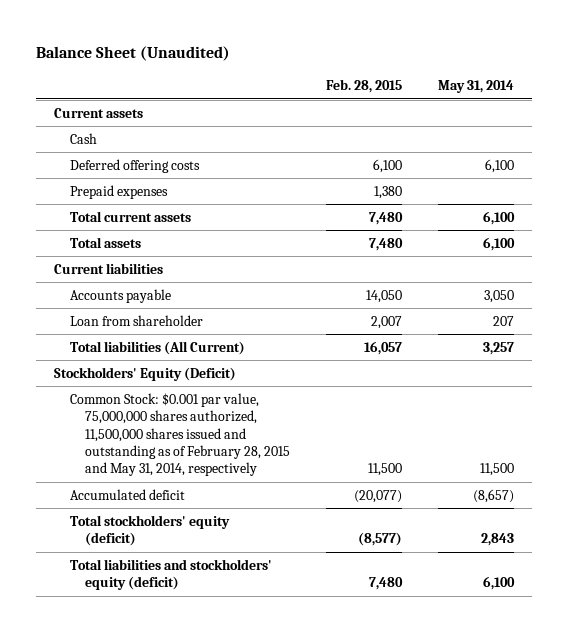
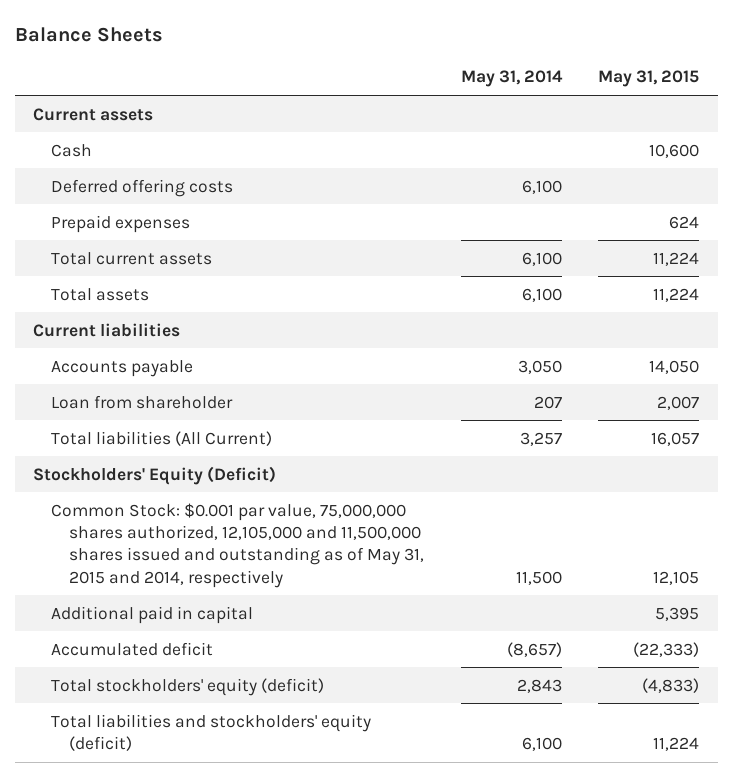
[36,46,231,62] Balance Sheet (Unaudited) -> [14,27,163,43] Balance Sheets
[326,79,403,94] Feb. 28, 2015 -> none
none -> [598,70,700,88] May 31, 2015
[69,392,291,477] Common Stock: $0.001 par value, 75,000,000 shares authorized, 11,500,000 shares issued and outstanding as of February 28, 2015 and May 31, 2014, respectively -> [50,502,425,588] Common Stock: $0.001 par value, 75,000,000 shares authorized, 12,105,000 and 11,500,000 shares issued and outstanding as of May 31, 2015 and 2014, respectively
none -> [50,605,253,624] Additional paid in capital

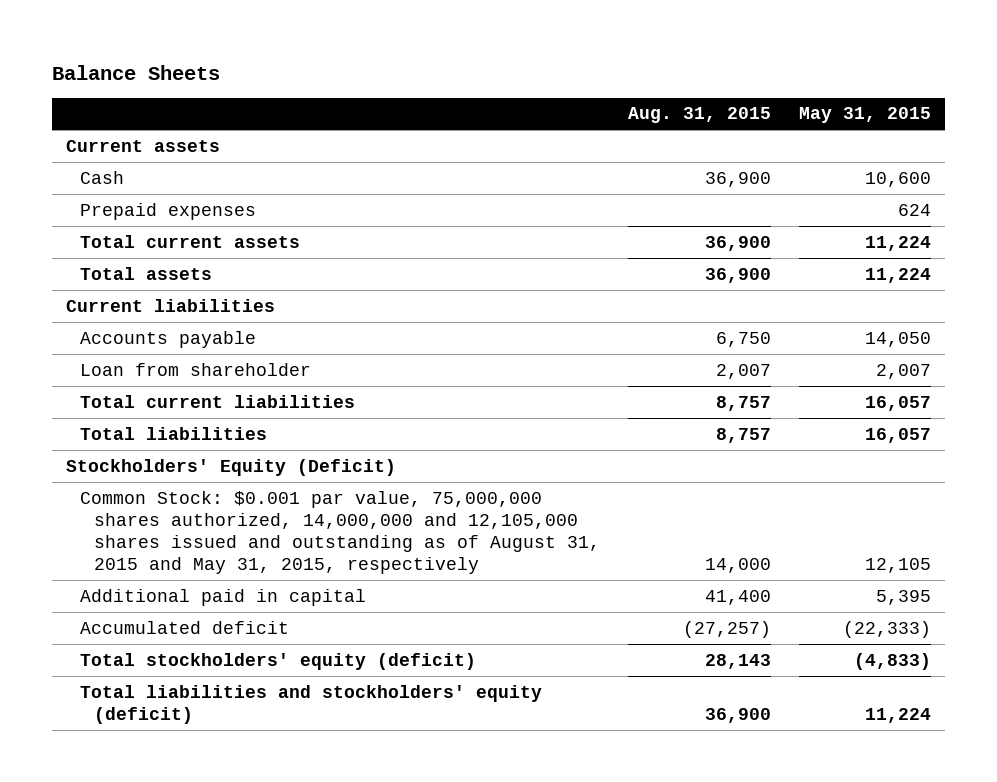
[460,70,563,88] May 31, 2014 -> none
none -> [627,107,771,124] Aug. 31, 2015
[50,178,233,197] Deferred offering costs -> none
[50,430,272,446] Total liabilities (All Current) -> [79,394,355,408] Total current liabilities
none -> [79,426,267,440] Total liabilities
[50,502,425,588] Common Stock: $0.001 par value, 75,000,000 shares authorized, 12,105,000 and 11,500,000 shares issued and outstanding as of May 31, 2015 and 2014, respectively -> [79,490,600,575] Common Stock: $0.001 par value, 75,000,000 shares authorized, 14,000,000 and 12,105,000 shares issued and outstanding as of August 31, 2015 and May 31, 2015, respectively

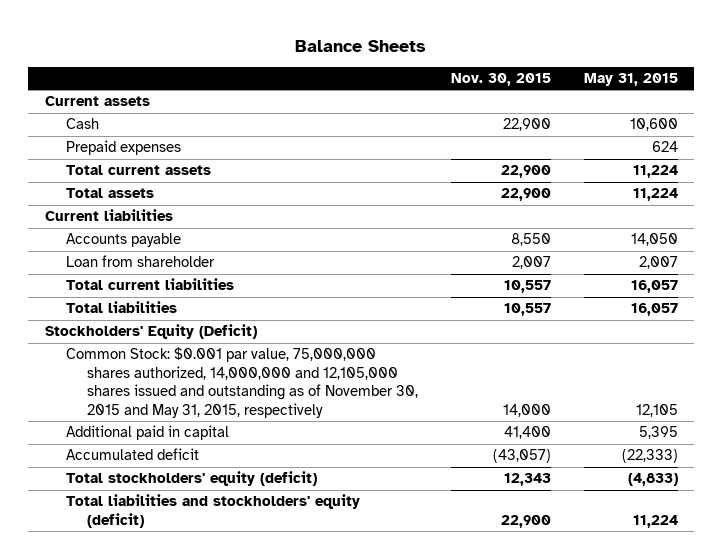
[627,107,771,124] Aug. 31, 2015 -> none
none -> [450,73,551,87] Nov. 30, 2015
[79,490,600,575] Common Stock: $0.001 par value, 75,000,000 shares authorized, 14,000,000 and 12,105,000 shares issued and outstanding as of August 31, 2015 and May 31, 2015, respectively -> [65,347,418,419] Common Stock: $0.001 par value, 75,000,000 shares authorized, 14,000,000 and 12,105,000 shares issued and outstanding as of November 30, 2015 and May 31, 2015, respectively

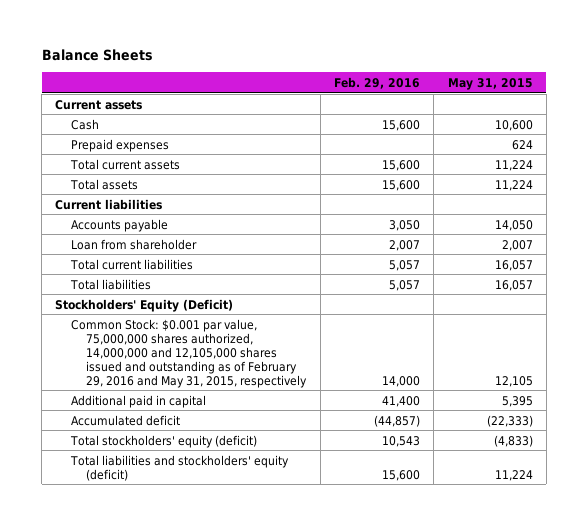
[450,73,551,87] Nov. 30, 2015 -> none
none -> [333,76,420,89] Feb. 29, 2016
[65,347,418,419] Common Stock: $0.001 par value, 75,000,000 shares authorized, 14,000,000 and 12,105,000 shares issued and outstanding as of November 30, 2015 and May 31, 2015, respectively -> [70,318,308,388] Common Stock: $0.001 par value, 75,000,000 shares authorized, 14,000,000 and 12,105,000 shares issued and outstanding as of February 29, 2016 and May 31, 2015, respectively

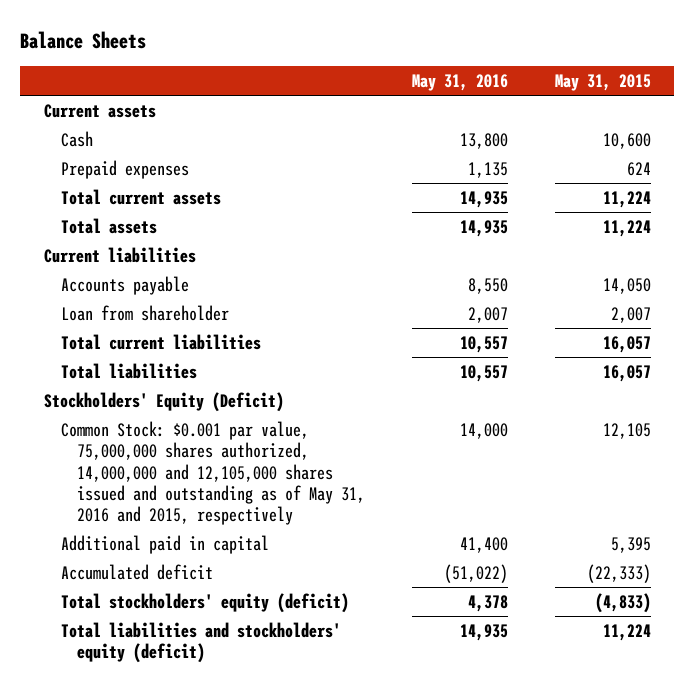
[333,76,420,89] Feb. 29, 2016 -> none
none -> [412,74,509,92] May 31, 2016
[70,318,308,388] Common Stock: $0.001 par value, 75,000,000 shares authorized, 14,000,000 and 12,105,000 shares issued and outstanding as of February 29, 2016 and May 31, 2015, respectively -> [60,420,366,526] Common Stock: $0.001 par value, 75,000,000 shares authorized, 14,000,000 and 12,105,000 shares issued and outstanding as of May 31, 2016 and 2015, respectively

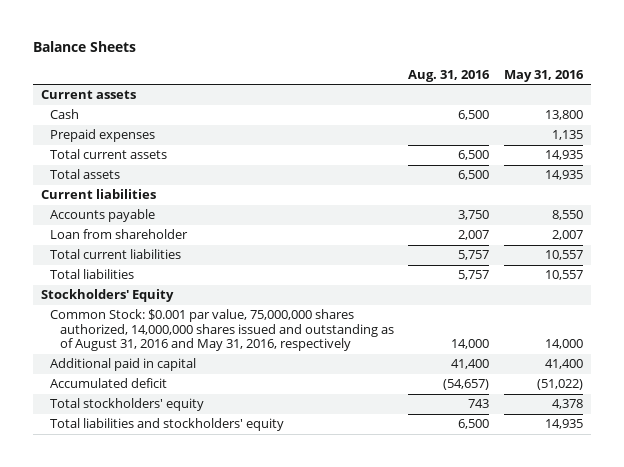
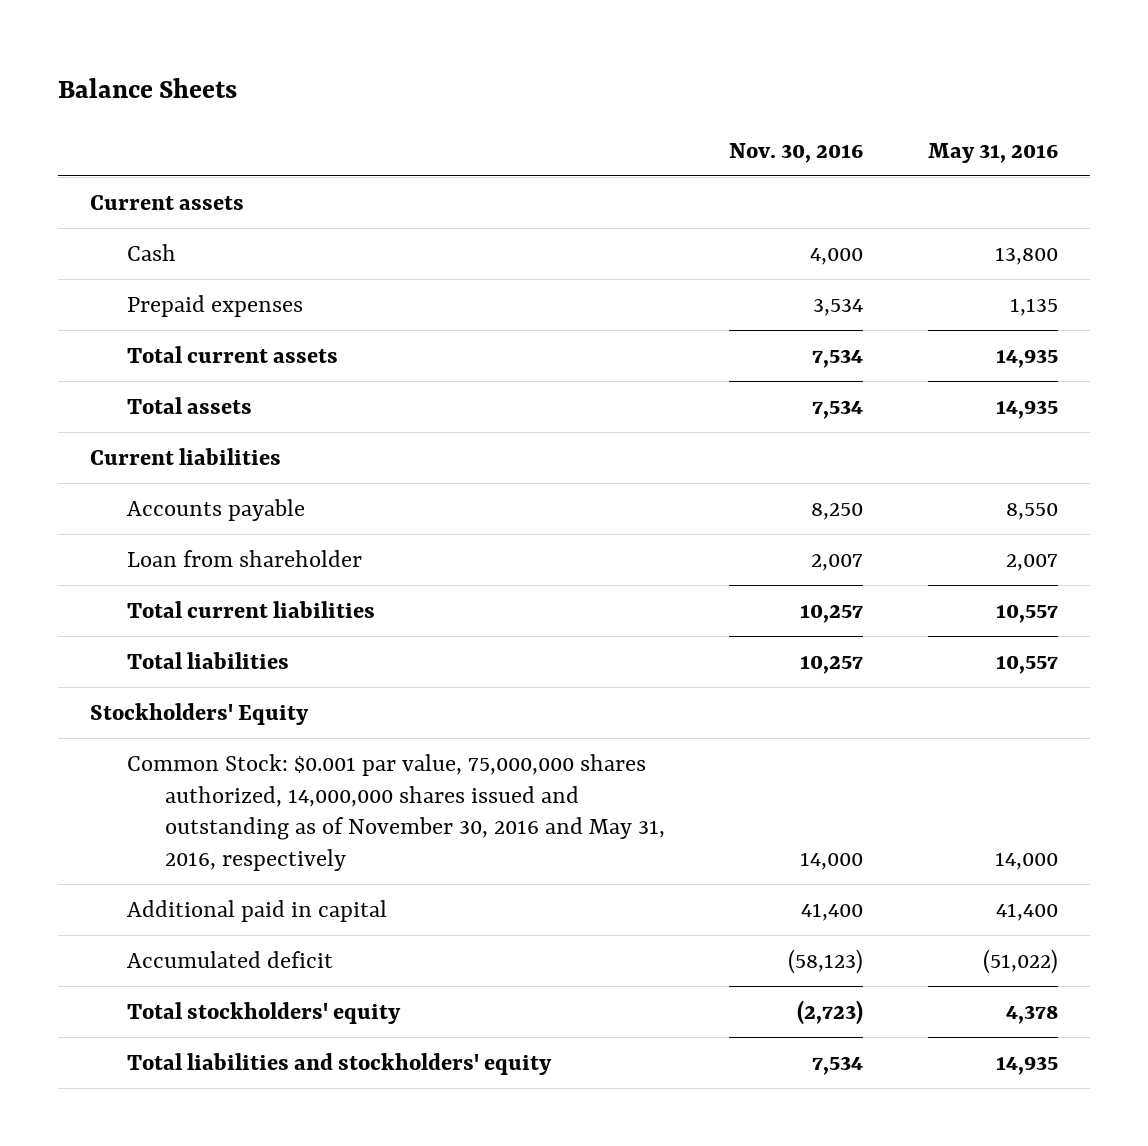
[408,69,491,82] Aug. 31, 2016 -> none
none -> [729,142,864,163] Nov. 30, 2016
[50,309,394,352] Common Stock: $0.001 par value, 75,000,000 shares authorized, 14,000,000 shares issued and outstanding as of August 31, 2016 and May 31, 2016, respectively -> [127,754,665,872] Common Stock: $0.001 par value, 75,000,000 shares authorized, 14,000,000 shares issued and outstanding as of November 30, 2016 and May 31, 2016, respectively

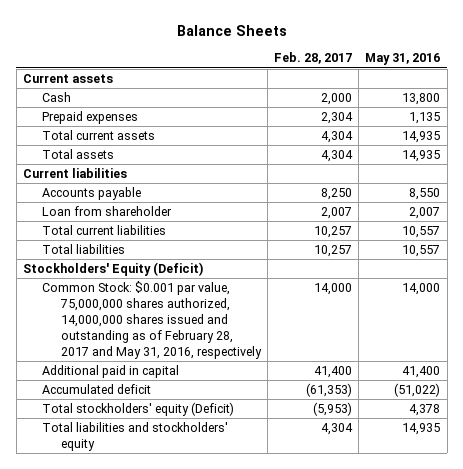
[729,142,864,163] Nov. 30, 2016 -> none
none -> [274,52,353,65] Feb. 28, 2017
[89,703,309,726] Stockholders' Equity -> [22,262,203,277] Stockholders' Equity (Deficit)
[127,754,665,872] Common Stock: $0.001 par value, 75,000,000 shares authorized, 14,000,000 shares issued and outstanding as of November 30, 2016 and May 31, 2016, respectively -> [41,281,263,359] Common Stock: $0.001 par value, 75,000,000 shares authorized, 14,000,000 shares issued and outstanding as of February 28, 2017 and May 31, 2016, respectively
[127,1002,402,1025] Total stockholders' equity -> [41,402,234,417] Total stockholders' equity (Deficit)

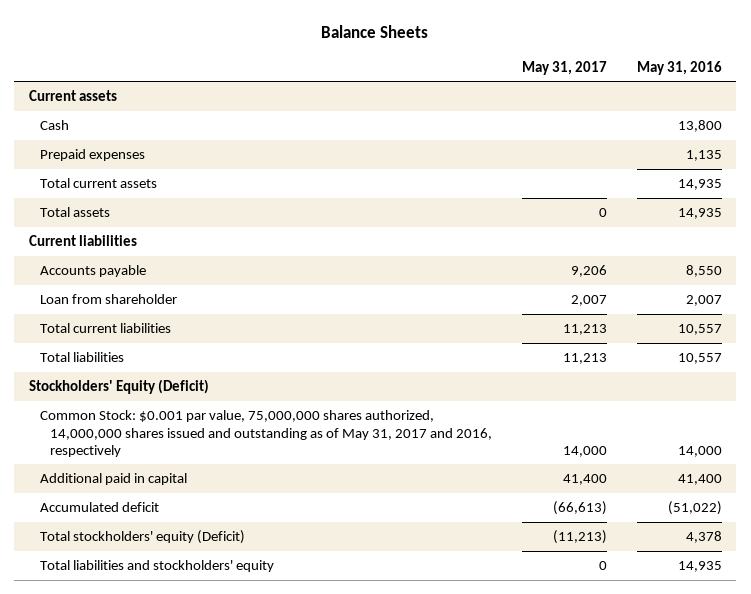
[274,52,353,65] Feb. 28, 2017 -> none
none -> [522,60,608,75] May 31, 2017
[41,281,263,359] Common Stock: $0.001 par value, 75,000,000 shares authorized, 14,000,000 shares issued and outstanding as of February 28, 2017 and May 31, 2016, respectively -> [39,410,493,457] Common Stock: $0.001 par value, 75,000,000 shares authorized, 14,000,000 shares issued and outstanding as of May 31, 2017 and 2016, respectively

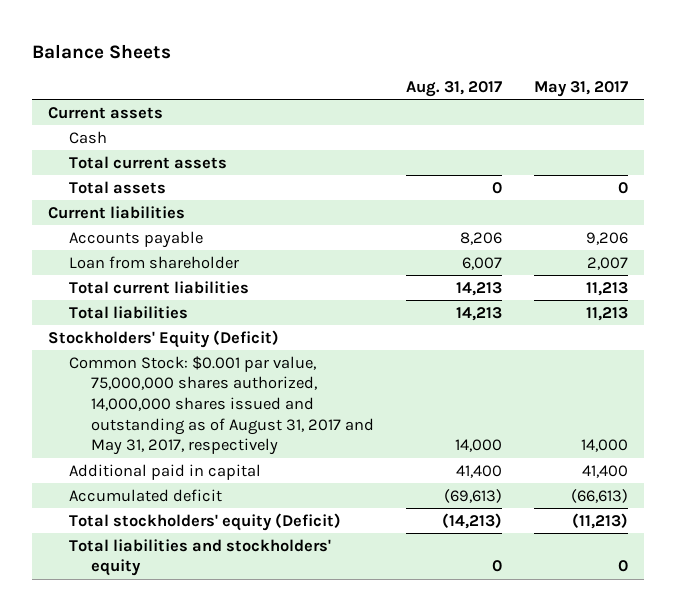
[636,60,722,75] May 31, 2016 -> none
none -> [405,80,502,97] Aug. 31, 2017
[39,149,145,162] Prepaid expenses -> none
[39,410,493,457] Common Stock: $0.001 par value, 75,000,000 shares authorized, 14,000,000 shares issued and outstanding as of May 31, 2017 and 2016, respectively -> [69,355,374,456] Common Stock: $0.001 par value, 75,000,000 shares authorized, 14,000,000 shares issued and outstanding as of August 31, 2017 and May 31, 2017, respectively

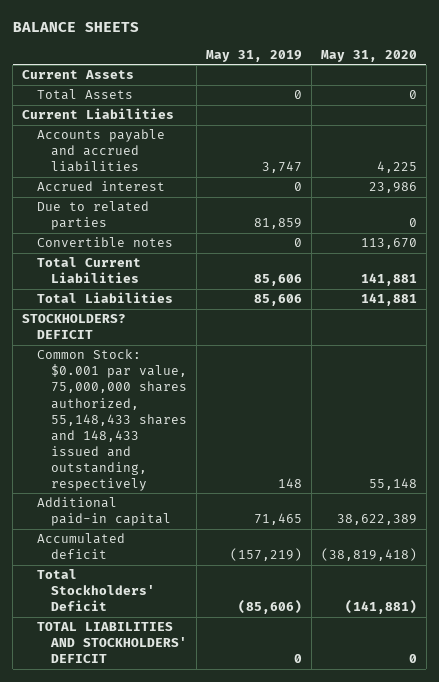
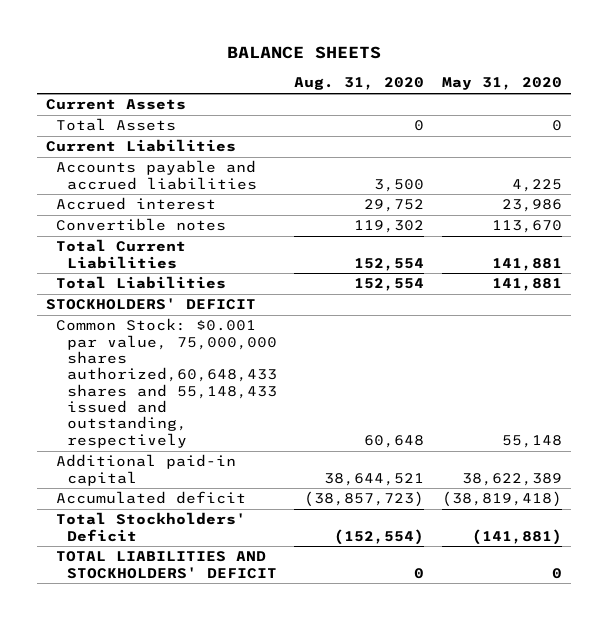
[205,49,302,62] May 31, 2019 -> none
none -> [294,77,425,91] Aug. 31, 2020
[36,201,149,231] Due to related parties -> none
[22,314,127,340] STOCKHOLDERS? DEFICIT -> [45,298,256,311] STOCKHOLDERS' DEFICIT
[36,349,187,491] Common Stock: $0.001 par value, 75,000,000 shares authorized, 55,148,433 shares and 148,433 issued and outstanding, respectively -> [56,318,277,448] Common Stock: $0.001 par value, 75,000,000 shares authorized,60,648,433 shares and 55,148,433 issued and outstanding, respectively

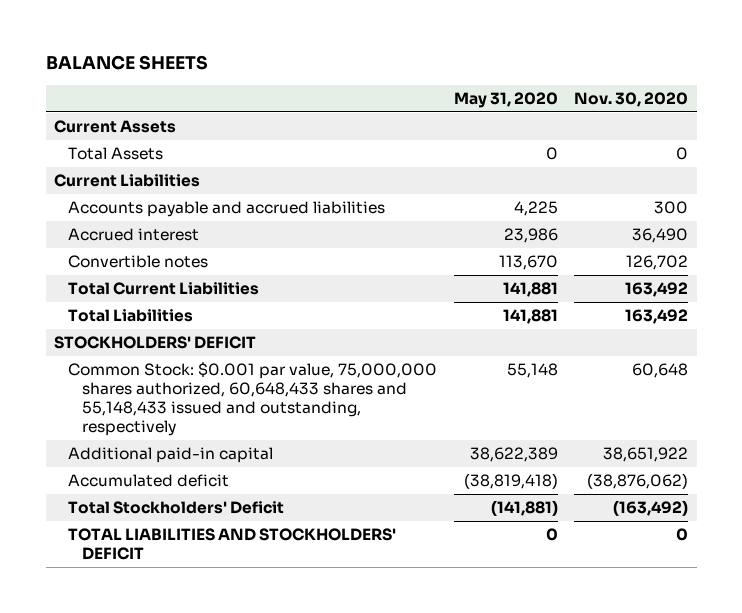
[294,77,425,91] Aug. 31, 2020 -> none
none -> [574,91,689,107] Nov. 30, 2020
[56,318,277,448] Common Stock: $0.001 par value, 75,000,000 shares authorized,60,648,433 shares and 55,148,433 issued and outstanding, respectively -> [68,362,438,437] Common Stock: $0.001 par value, 75,000,000 shares authorized, 60,648,433 shares and 55,148,433 issued and outstanding, respectively

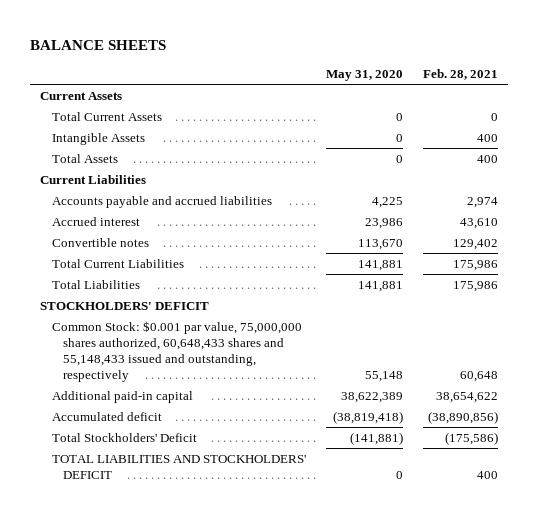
[574,91,689,107] Nov. 30, 2020 -> none
none -> [422,68,498,80] Feb. 28, 2021
none -> [51,111,162,121] Total Current Assets
none -> [51,132,145,145] Intangible Assets

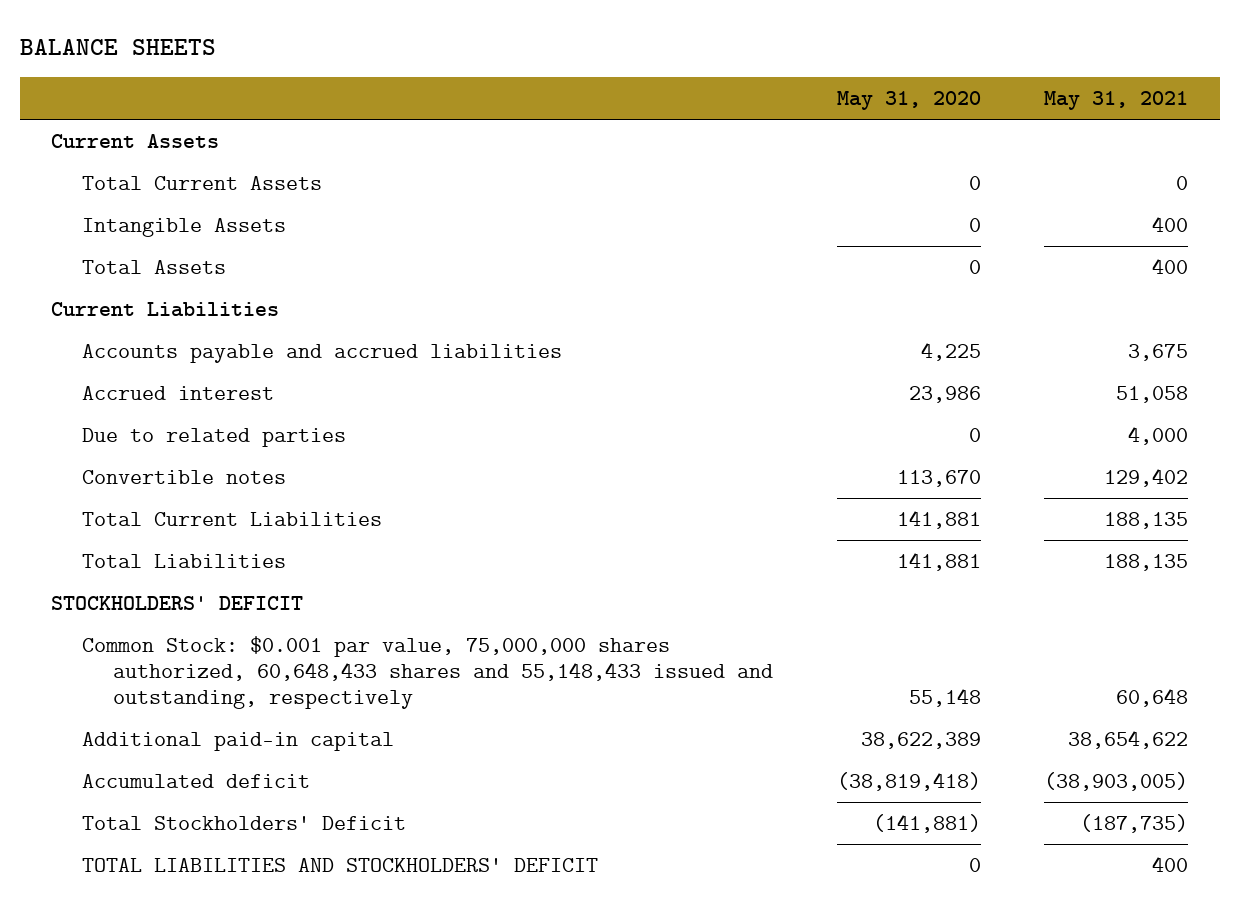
[422,68,498,80] Feb. 28, 2021 -> none
none -> [1044,91,1189,111] May 31, 2021
none -> [82,427,347,447] Due to related parties

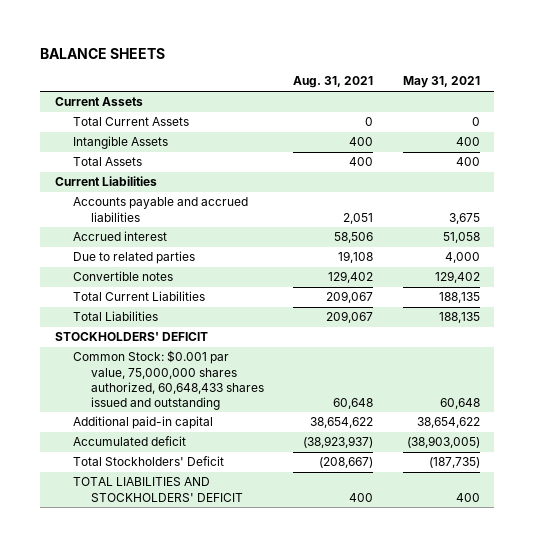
[836,91,981,111] May 31, 2020 -> none
none -> [293,76,374,89] Aug. 31, 2021
[82,635,774,709] Common Stock: $0.001 par value, 75,000,000 shares authorized, 60,648,433 shares and 55,148,433 issued and outstanding, respectively -> [72,350,264,410] Common Stock: $0.001 par value, 75,000,000 shares authorized, 60,648,433 shares issued and outstanding

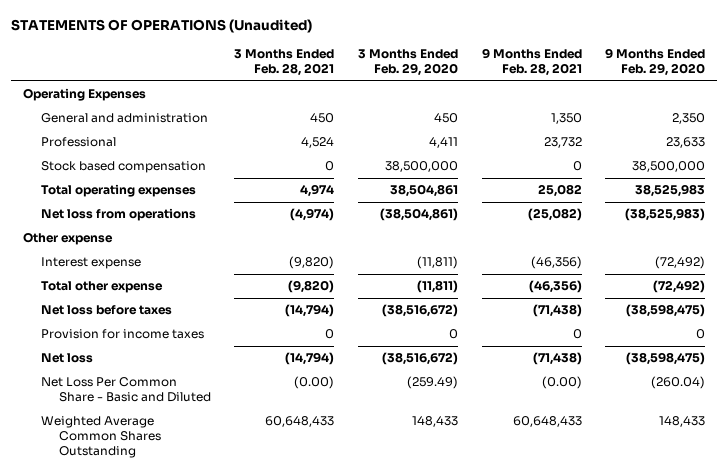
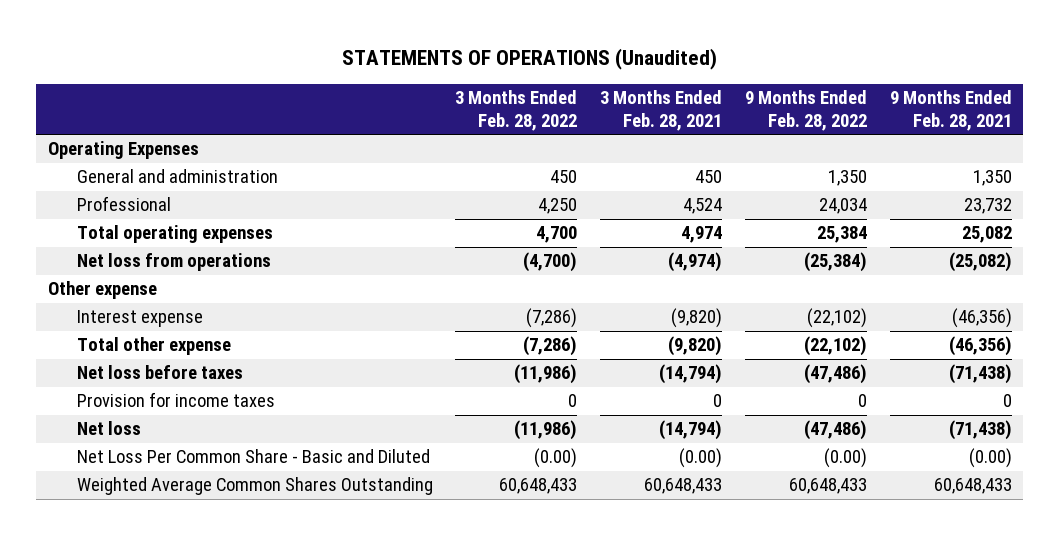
[357,48,458,76] 3 Months Ended Feb. 29, 2020 -> none
[605,47,706,76] 9 Months Ended Feb. 29, 2020 -> none
none -> [455,89,578,131] 3 Months Ended Feb. 28, 2022
none -> [744,89,867,131] 9 Months Ended Feb. 28, 2022
[40,161,206,174] Stock based compensation -> none

